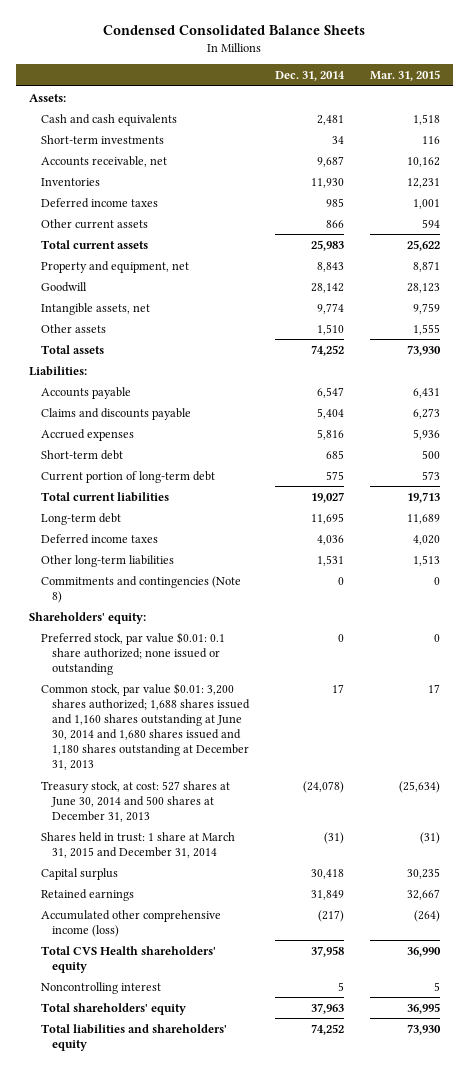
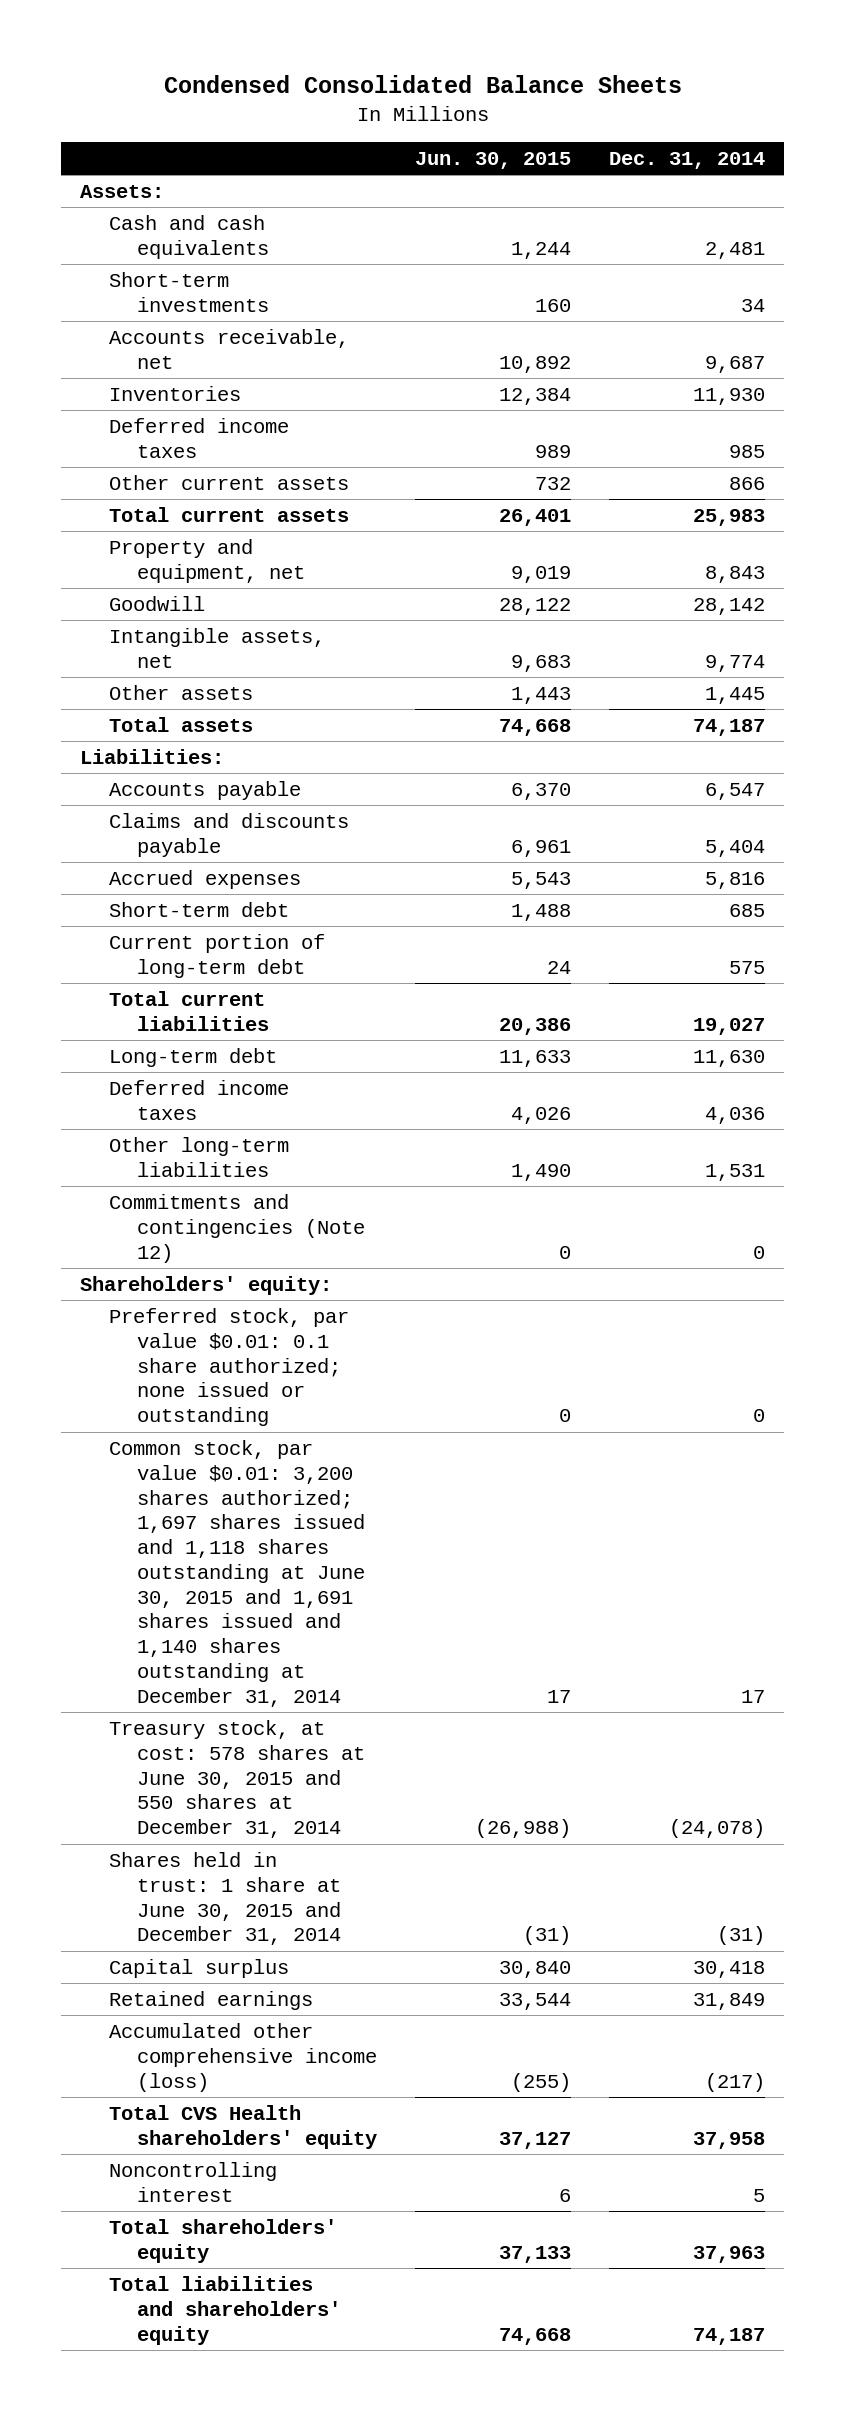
[370,69,441,81] Mar. 31, 2015 -> none
none -> [415,151,572,169] Jun. 30, 2015
[317,323,345,335] 1,510 -> [705,687,766,705] 1,445
[311,344,345,356] 74,252 -> [693,719,766,737] 74,187
[311,512,345,524] 11,695 -> [693,1050,766,1068] 11,630
[40,575,241,603] Commitments and contingencies (Note 8) -> [108,1194,366,1263] Commitments and contingencies (Note 12)
[40,682,251,770] Common stock, par value $0.01: 3,200 shares authorized; 1,688 shares issued and 1,160 shares outstanding at June 30, 2014 and 1,680 shares issued and 1,180 shares outstanding at December 31, 2013 -> [108,1440,366,1707] Common stock, par value $0.01: 3,200 shares authorized; 1,697 shares issued and 1,118 shares outstanding at June 30, 2015 and 1,691 shares issued and 1,140 shares outstanding at December 31, 2014
[40,780,230,822] Treasury stock, at cost: 527 shares at June 30, 2014 and 500 shares at December 31, 2013 -> [108,1720,366,1839] Treasury stock, at cost: 578 shares at June 30, 2015 and 550 shares at December 31, 2014
[40,831,235,858] Shares held in trust: 1 share at March 31, 2015 and December 31, 2014 -> [108,1852,342,1946] Shares held in trust: 1 share at June 30, 2015 and December 31, 2014
[311,1023,345,1035] 74,252 -> [693,2327,766,2345] 74,187

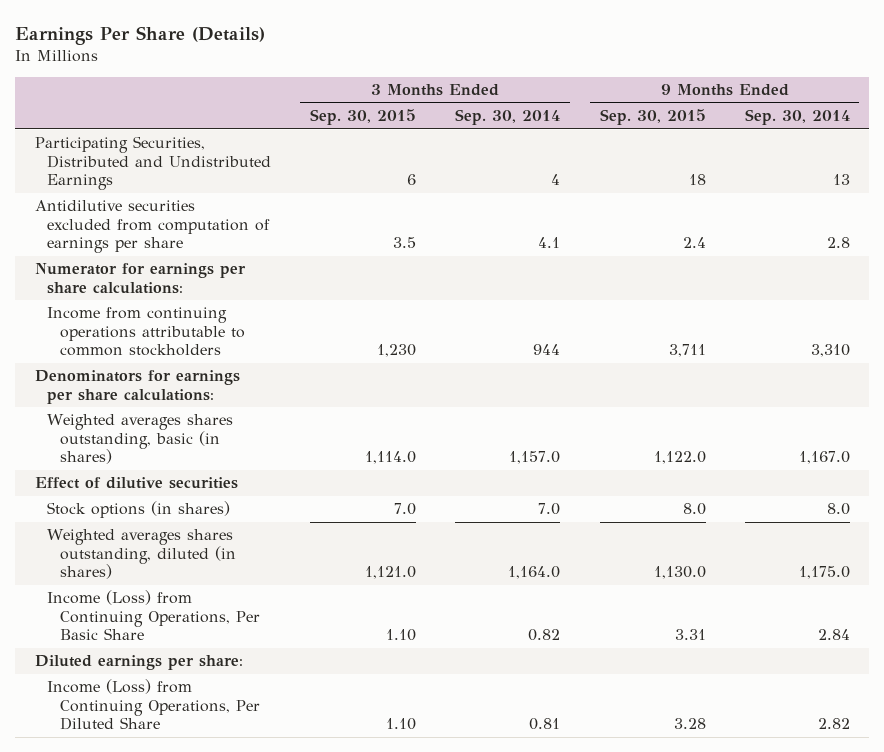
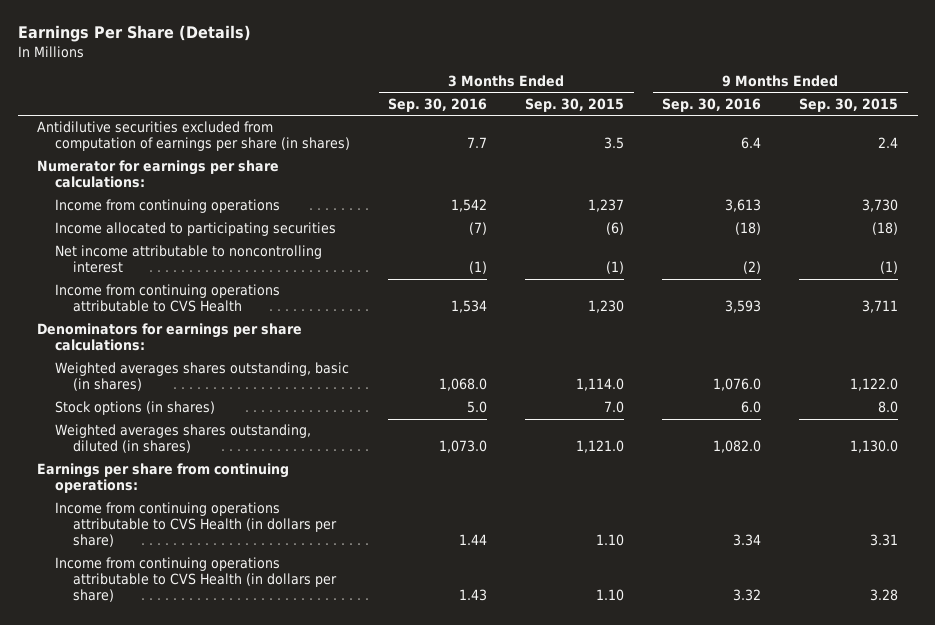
[455,109,561,126] Sep. 30, 2014 -> none
[744,109,850,126] Sep. 30, 2014 -> none
none -> [388,97,488,112] Sep. 30, 2016
none -> [662,97,762,112] Sep. 30, 2016
[34,136,272,191] Participating Securities, Distributed and Undistributed Earnings -> none
[34,200,271,254] Antidilutive securities excluded from computation of earnings per share -> [36,121,350,152] Antidilutive securities excluded from computation of earnings per share (in shares)
none -> [54,199,280,214] Income from continuing operations
none -> [54,222,336,237] Income allocated to participating securities
none -> [54,245,322,274] Net income attributable to noncontrolling interest
[47,307,245,357] Income from continuing operations attributable to common stockholders -> [54,284,280,313] Income from continuing operations attributable to CVS Health
[34,477,238,490] Effect of dilutive securities -> none
[34,655,243,671] Diluted earnings per share: -> none
none -> [36,463,289,494] Earnings per share from continuing operations:
[47,590,260,641] Income (Loss) from Continuing Operations, Per Basic Share -> [54,502,338,548] Income from continuing operations attributable to CVS Health (in dollars per share)
[47,679,260,731] Income (Loss) from Continuing Operations, Per Diluted Share -> [54,557,338,603] Income from continuing operations attributable to CVS Health (in dollars per share)

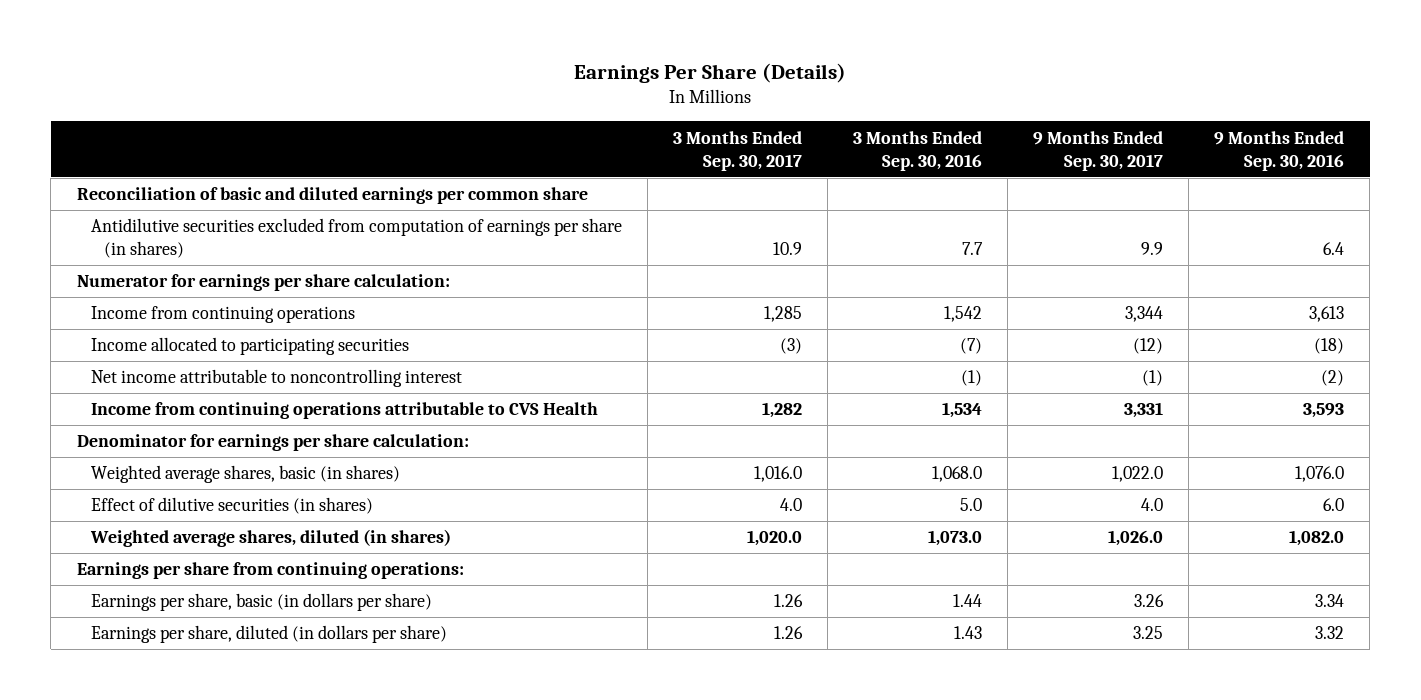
[525,97,625,112] Sep. 30, 2015 -> none
[799,97,899,112] Sep. 30, 2015 -> none
none -> [672,130,802,171] 3 Months Ended Sep. 30, 2017
none -> [1033,130,1164,171] 9 Months Ended Sep. 30, 2017
none -> [76,187,588,205] Reconciliation of basic and diluted earnings per common share
[36,160,279,189] Numerator for earnings per share calculations: -> [76,274,450,292] Numerator for earnings per share calculation:
[36,323,302,352] Denominators for earnings per share calculations: -> [76,434,469,452] Denominator for earnings per share calculation:
[54,362,349,392] Weighted averages shares outstanding, basic (in shares) -> [90,465,400,484] Weighted average shares, basic (in shares)
[54,401,215,416] Stock options (in shares) -> [90,497,373,515] Effect of dilutive securities (in shares)
[54,424,311,454] Weighted averages shares outstanding, diluted (in shares) -> [89,529,451,548] Weighted average shares, diluted (in shares)
[54,502,338,548] Income from continuing operations attributable to CVS Health (in dollars per share) -> [90,593,432,612] Earnings per share, basic (in dollars per share)
[54,557,338,603] Income from continuing operations attributable to CVS Health (in dollars per share) -> [90,625,447,644] Earnings per share, diluted (in dollars per share)

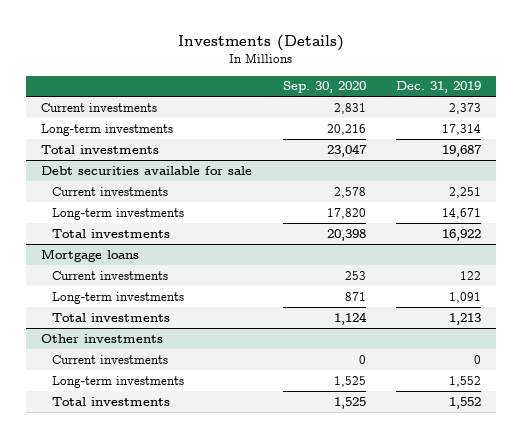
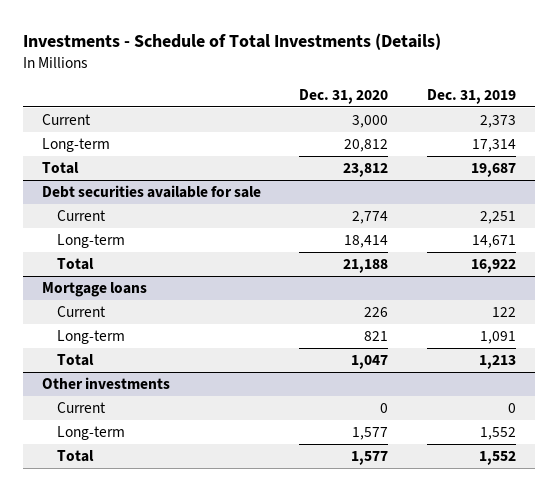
[178,34,345,51] Investments (Details) -> [23,33,442,51] Investments - Schedule of Total Investments (Details)
[282,81,366,94] Sep. 30, 2020 -> none
none -> [299,89,389,105] Dec. 31, 2020
[41,102,158,112] Current investments -> [42,113,92,125] Current
[41,123,174,136] Long-term investments -> [42,137,111,152] Long-term
[41,144,160,154] Total investments -> [42,161,80,174] Total
[52,186,169,196] Current investments -> [56,209,106,221] Current
[52,207,185,220] Long-term investments -> [56,233,125,248] Long-term
[52,228,171,238] Total investments -> [56,257,94,270] Total
[52,270,169,280] Current investments -> [56,305,106,317] Current
[52,291,185,304] Long-term investments -> [56,329,125,344] Long-term
[52,312,171,322] Total investments -> [56,353,94,366] Total
[52,354,169,364] Current investments -> [56,401,106,413] Current
[52,375,185,388] Long-term investments -> [56,425,125,440] Long-term
[52,396,171,406] Total investments -> [56,449,94,462] Total

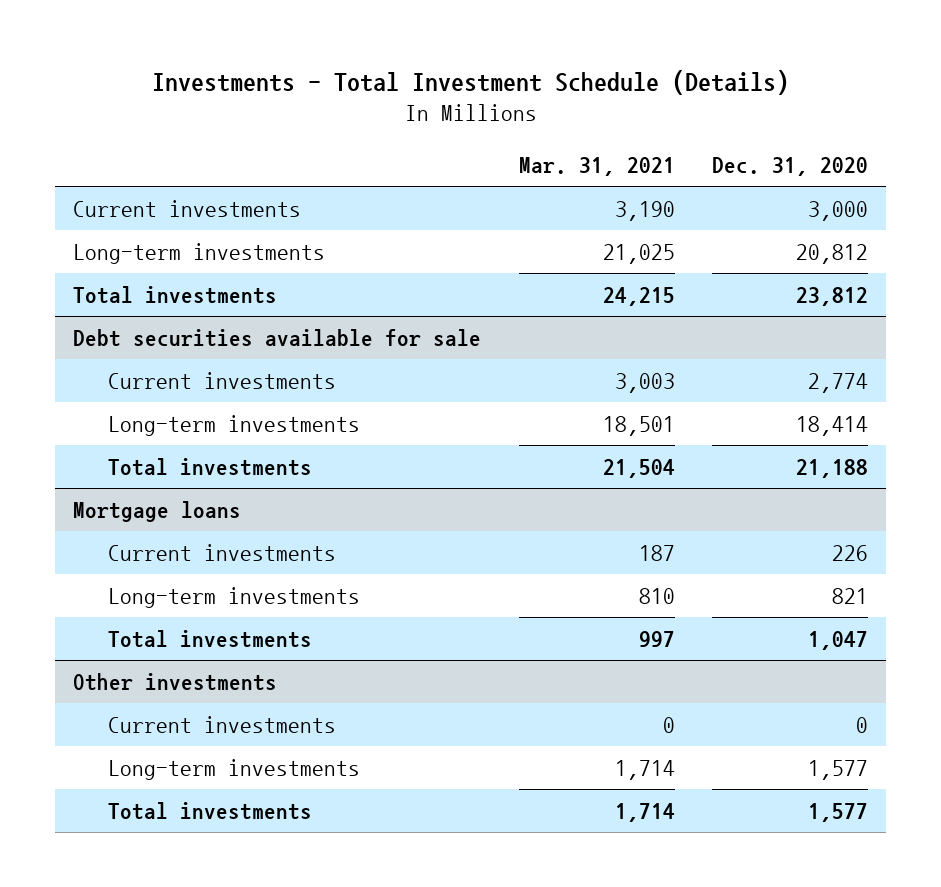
[23,33,442,51] Investments - Schedule of Total Investments (Details) -> [151,69,789,95] Investments - Total Investment Schedule (Details)
[426,89,516,105] Dec. 31, 2019 -> none
none -> [518,156,675,176] Mar. 31, 2021
[42,113,92,125] Current -> [73,199,302,217] Current investments
[42,137,111,152] Long-term -> [73,242,326,264] Long-term investments
[42,161,80,174] Total -> [73,285,278,304] Total investments
[56,209,106,221] Current -> [108,371,337,389] Current investments
[56,233,125,248] Long-term -> [108,414,361,436] Long-term investments
[56,257,94,270] Total -> [108,457,313,476] Total investments
[56,305,106,317] Current -> [108,543,337,561] Current investments
[56,329,125,344] Long-term -> [108,586,361,608] Long-term investments
[56,353,94,366] Total -> [108,629,313,648] Total investments
[56,401,106,413] Current -> [108,715,337,733] Current investments
[56,425,125,440] Long-term -> [108,758,361,780] Long-term investments
[56,449,94,462] Total -> [108,801,313,820] Total investments

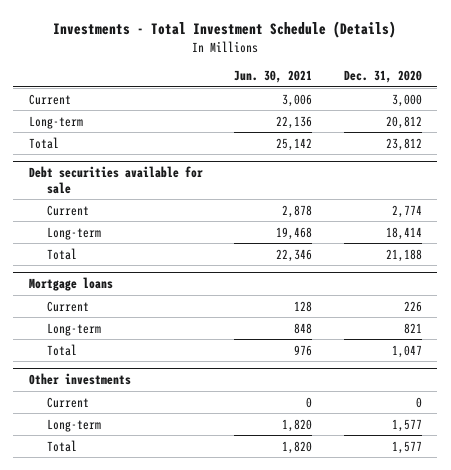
[518,156,675,176] Mar. 31, 2021 -> none
none -> [234,70,313,84] Jun. 30, 2021
[73,199,302,217] Current investments -> [29,93,72,105] Current
[73,242,326,264] Long-term investments -> [29,115,84,129] Long-term
[73,285,278,304] Total investments -> [29,136,60,149] Total
[108,371,337,389] Current investments -> [47,204,90,216] Current
[108,414,361,436] Long-term investments -> [47,226,102,240] Long-term
[108,457,313,476] Total investments -> [47,247,78,260] Total
[108,543,337,561] Current investments -> [47,300,90,312] Current
[108,586,361,608] Long-term investments -> [47,322,102,336] Long-term
[108,629,313,648] Total investments -> [47,343,78,356] Total
[108,715,337,733] Current investments -> [47,396,90,408] Current
[108,758,361,780] Long-term investments -> [47,418,102,432] Long-term
[108,801,313,820] Total investments -> [47,439,78,452] Total

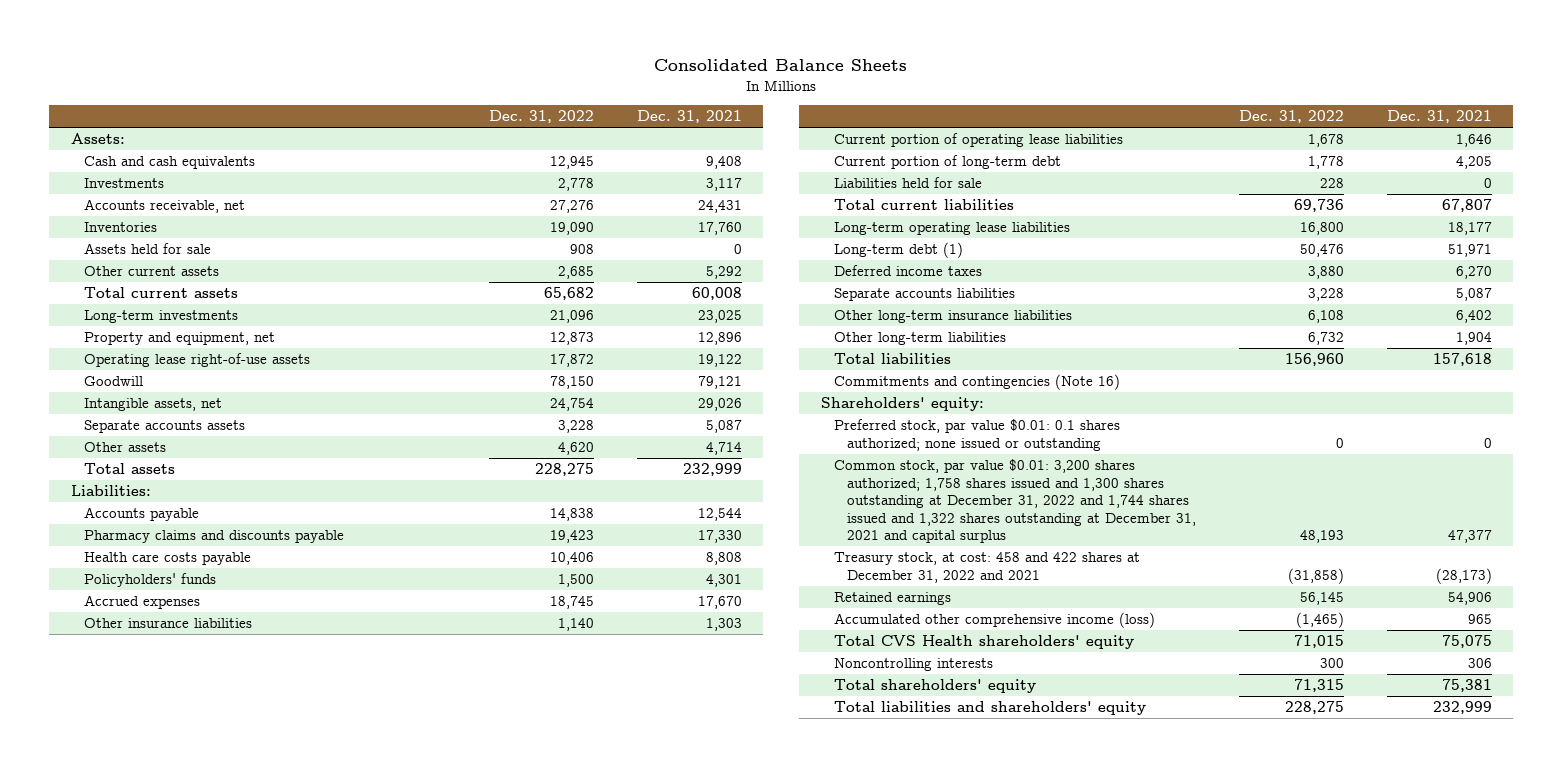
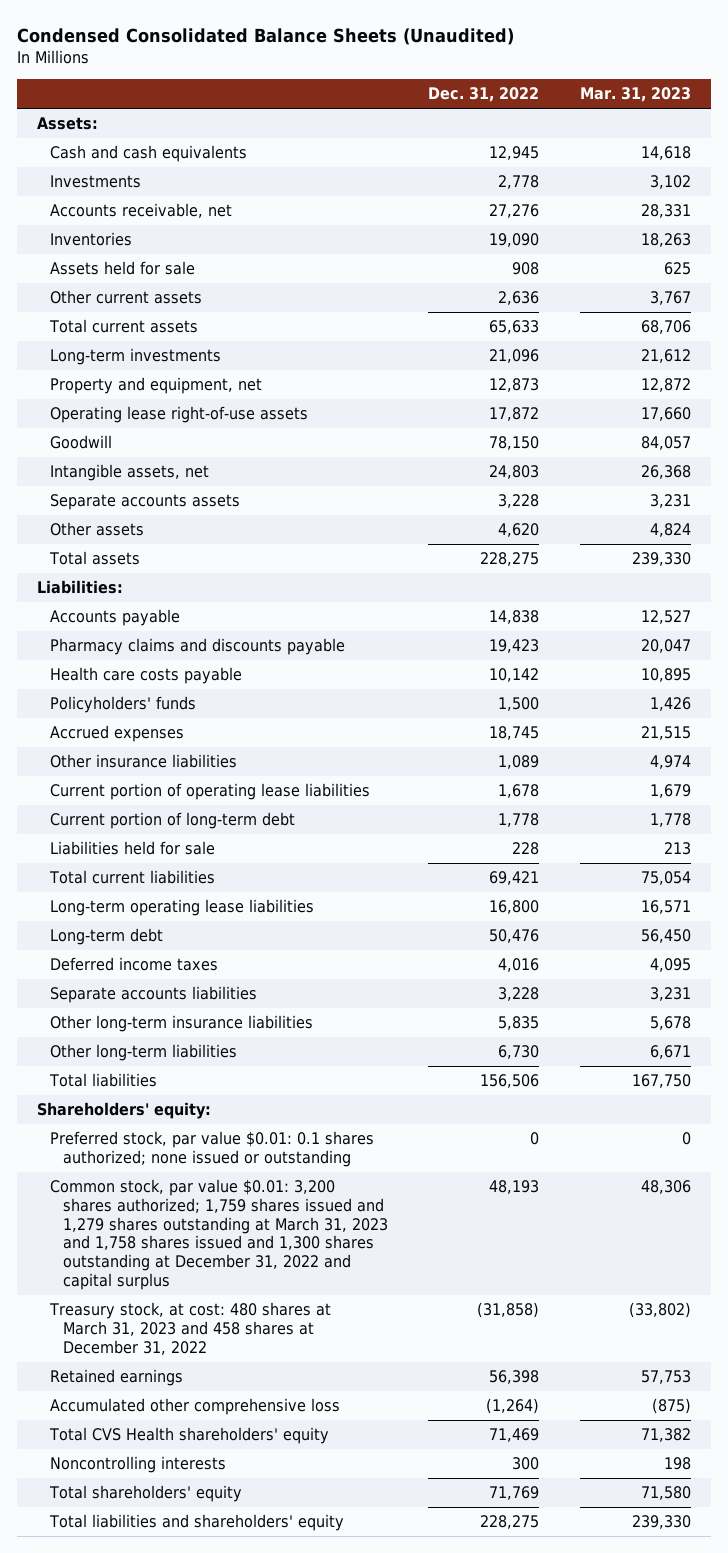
[654,59,908,72] Consolidated Balance Sheets -> [16,27,514,45] Condensed Consolidated Balance Sheets (Unaudited)
[636,110,742,124] Dec. 31, 2021 -> none
none -> [579,87,691,103] Mar. 31, 2023
[557,266,594,280] 2,685 -> [498,291,540,306] 2,636
[543,287,594,301] 65,682 -> [489,320,540,335] 65,633
[549,398,594,412] 24,754 -> [489,465,540,480] 24,803
[549,552,594,566] 10,406 -> [489,668,540,683] 10,142
[557,618,594,632] 1,140 -> [498,755,540,770] 1,089
[1293,199,1344,213] 69,736 -> [489,871,540,886] 69,421
[833,242,963,259] Long-term debt (1) -> [50,928,164,946] Long-term debt
[1307,266,1344,280] 3,880 -> [498,958,540,973] 4,016
[833,374,1120,391] Commitments and contingencies (Note 16) -> none
[1307,310,1344,324] 6,108 -> [498,1016,540,1031] 5,835
[1307,332,1344,346] 6,732 -> [498,1045,540,1060] 6,730
[1284,353,1344,367] 156,960 -> [480,1074,540,1089] 156,506
[833,459,1196,544] Common stock, par value $0.01: 3,200 shares authorized; 1,758 shares issued and 1,300 shares outstanding at December 31, 2022 and 1,744 shares issued and 1,322 shares outstanding at December 31, 2021 and capital surplus -> [50,1179,388,1290] Common stock, par value $0.01: 3,200 shares authorized; 1,759 shares issued and 1,279 shares outstanding at March 31, 2023 and 1,758 shares issued and 1,300 shares outstanding at December 31, 2022 and capital surplus
[833,552,1140,583] Treasury stock, at cost: 458 and 422 shares at December 31, 2022 and 2021 -> [49,1302,332,1355] Treasury stock, at cost: 480 shares at March 31, 2023 and 458 shares at December 31, 2022
[1299,592,1344,606] 56,145 -> [489,1370,540,1385] 56,398
[833,612,1155,629] Accumulated other comprehensive income (loss) -> [50,1398,341,1416] Accumulated other comprehensive loss
[1295,612,1344,629] (1,465) -> [486,1398,540,1415] (1,264)
[1293,635,1344,649] 71,015 -> [489,1428,540,1443] 71,469
[1293,679,1344,693] 71,315 -> [489,1486,540,1501] 71,769

